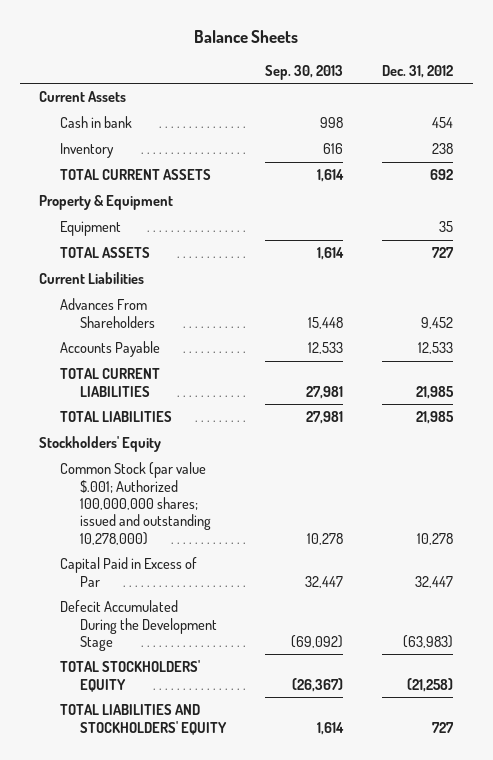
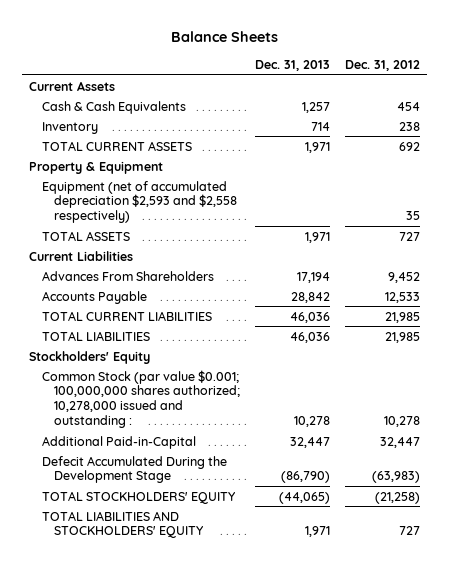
[265,64,344,80] Sep. 30, 2013 -> none
none -> [254,60,330,72] Dec. 31, 2013
[59,116,132,129] Cash in bank -> [41,100,186,114] Cash & Cash Equivalents
[59,221,121,237] Equipment -> [41,180,237,224] Equipment (net of accumulated depreciation $2,593 and $2,558 respectively)
[59,462,212,545] Common Stock (par value $.001; Authorized 100,000,000 shares; issued and outstanding 10,278,000) -> [41,369,240,428] Common Stock (par value $0.001; 100,000,000 shares authorized; 10,278,000 issued and outstanding :
[59,557,197,587] Capital Paid in Excess of Par -> [41,435,196,449] Additional Paid-in-Capital

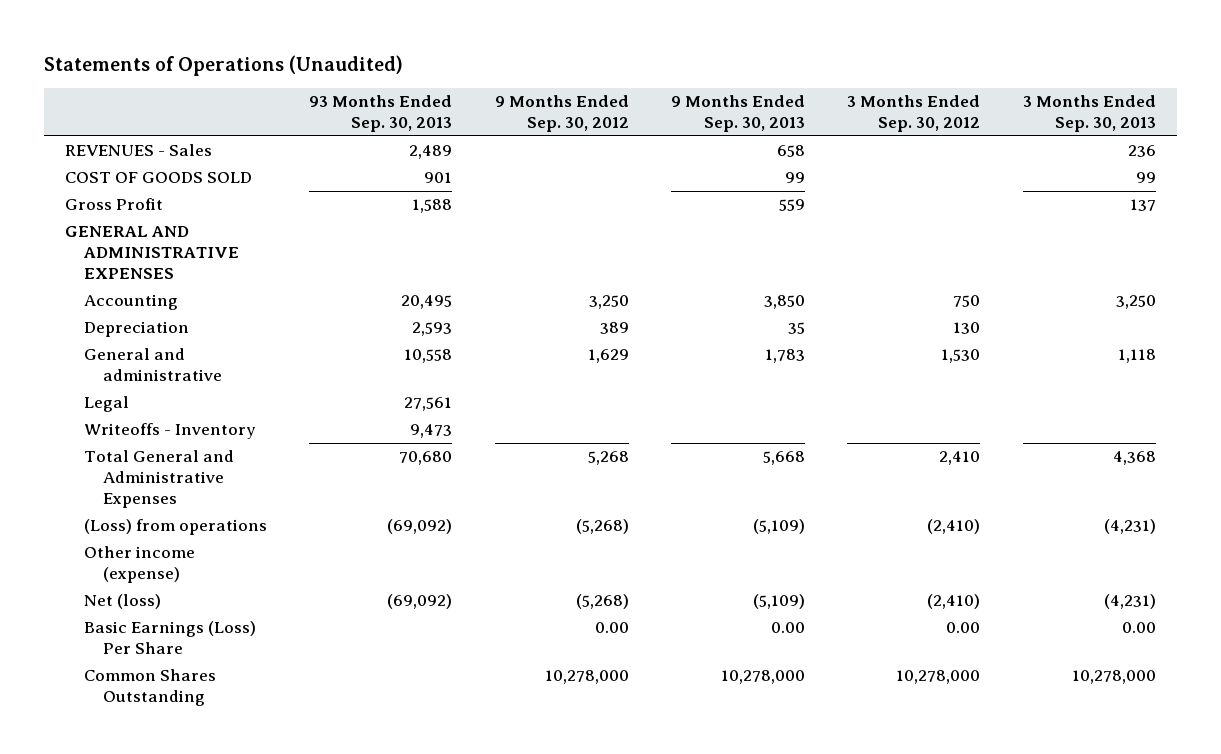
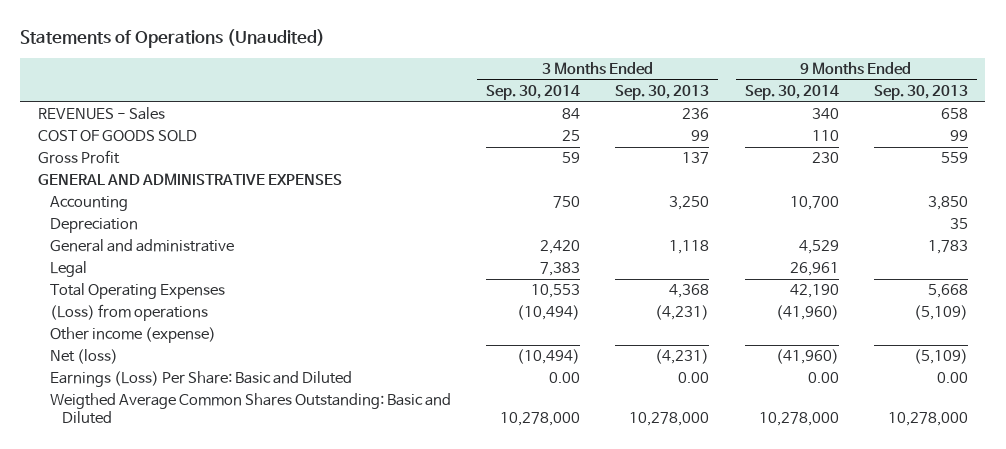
[309,95,453,133] 93 Months Ended Sep. 30, 2013 -> none
[494,95,629,133] 9 Months Ended Sep. 30, 2012 -> none
[847,95,981,133] 3 Months Ended Sep. 30, 2012 -> none
none -> [486,85,581,101] Sep. 30, 2014
none -> [744,85,839,101] Sep. 30, 2014
[84,423,257,440] Writeoffs - Inventory -> none
[84,450,235,509] Total General and Administrative Expenses -> [50,283,226,300] Total Operating Expenses
[84,621,257,655] Basic Earnings (Loss) Per Share -> [50,371,353,388] Earnings (Loss) Per Share: Basic and Diluted
[84,669,217,707] Common Shares Outstanding -> [50,393,452,425] Weigthed Average Common Shares Outstanding: Basic and Diluted

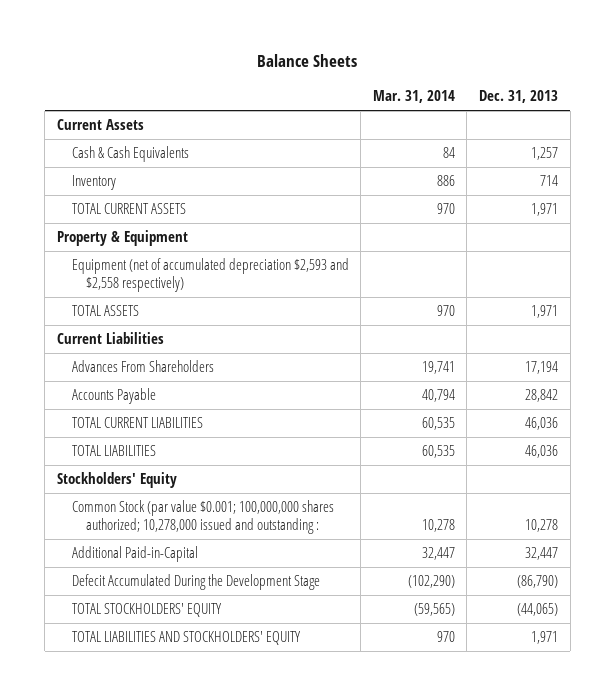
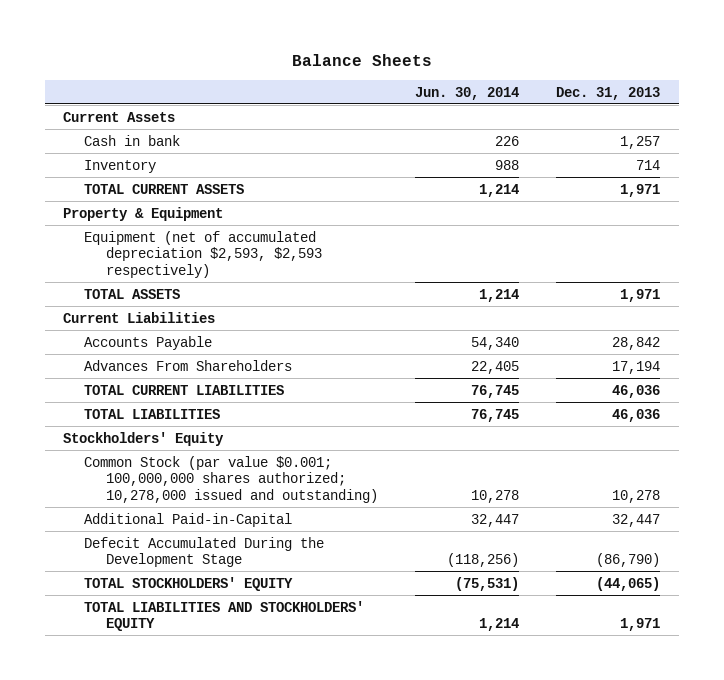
[372,90,455,104] Mar. 31, 2014 -> none
none -> [414,86,519,100] Jun. 30, 2014
[71,146,189,163] Cash & Cash Equivalents -> [84,134,181,146] Cash in bank
[71,258,349,293] Equipment (net of accumulated depreciation $2,593 and $2,558 respectively) -> [84,230,322,278] Equipment (net of accumulated depreciation $2,593, $2,593 respectively)
[71,360,214,373] Advances From Shareholders -> [84,359,293,371] Advances From Shareholders
[71,500,334,535] Common Stock (par value $0.001; 100,000,000 shares authorized; 10,278,000 issued and outstanding : -> [84,455,378,503] Common Stock (par value $0.001; 100,000,000 shares authorized; 10,278,000 issued and outstanding)

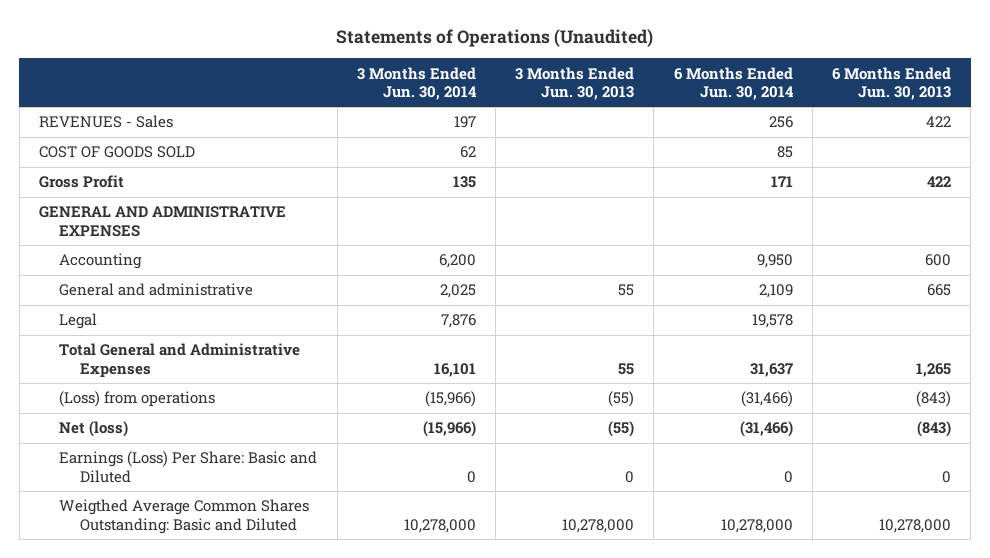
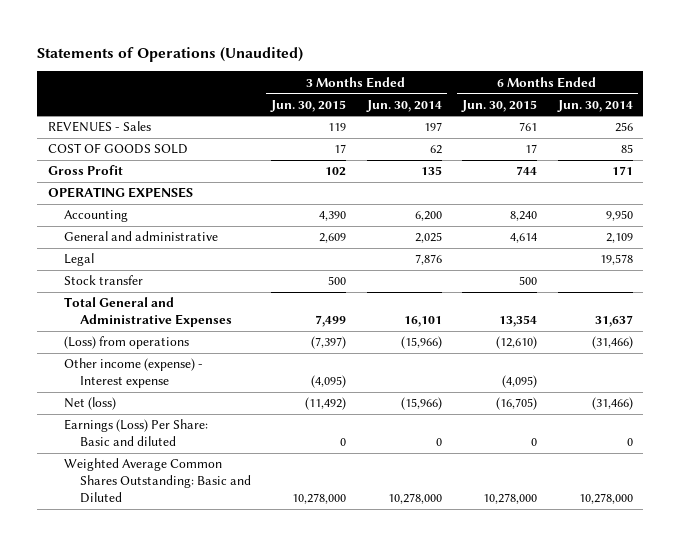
[515,66,635,101] 3 Months Ended Jun. 30, 2013 -> none
[832,66,952,101] 6 Months Ended Jun. 30, 2013 -> none
none -> [270,99,347,112] Jun. 30, 2015
none -> [461,99,538,112] Jun. 30, 2015
[39,206,287,237] GENERAL AND ADMINISTRATIVE EXPENSES -> none
none -> [47,187,193,199] OPERATING EXPENSES
none -> [63,275,143,286] Stock transfer
none -> [63,358,203,389] Other income (expense) - Interest expense
[59,451,318,483] Earnings (Loss) Per Share: Basic and Diluted -> [63,419,208,447] Earnings (Loss) Per Share: Basic and diluted
[59,499,310,534] Weigthed Average Common Shares Outstanding: Basic and Diluted -> [63,458,251,504] Weighted Average Common Shares Outstanding: Basic and Diluted

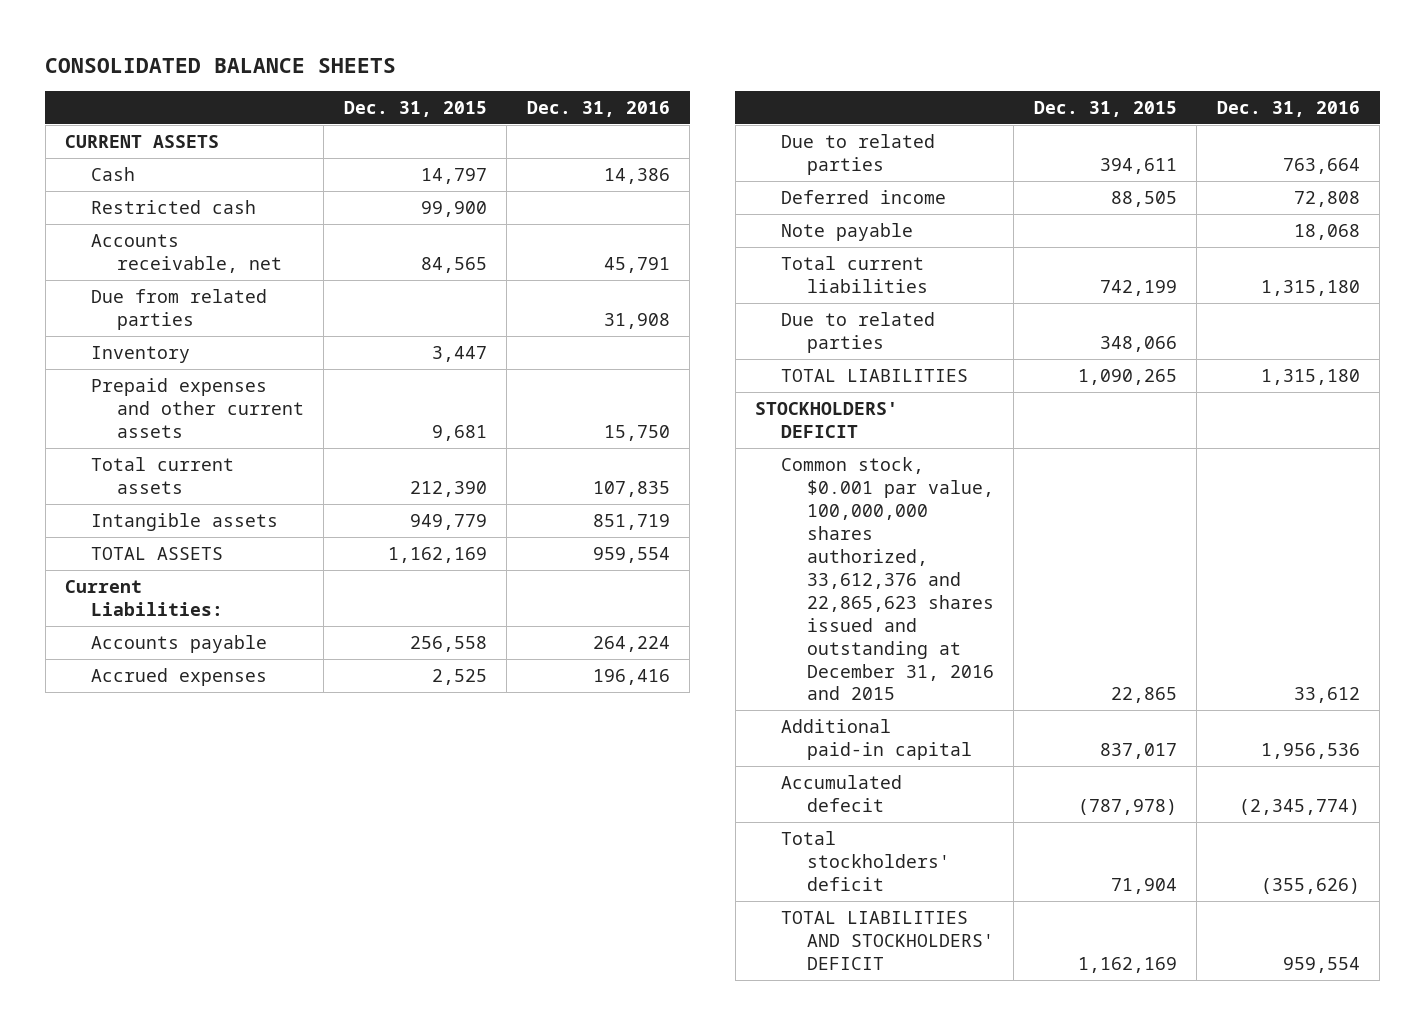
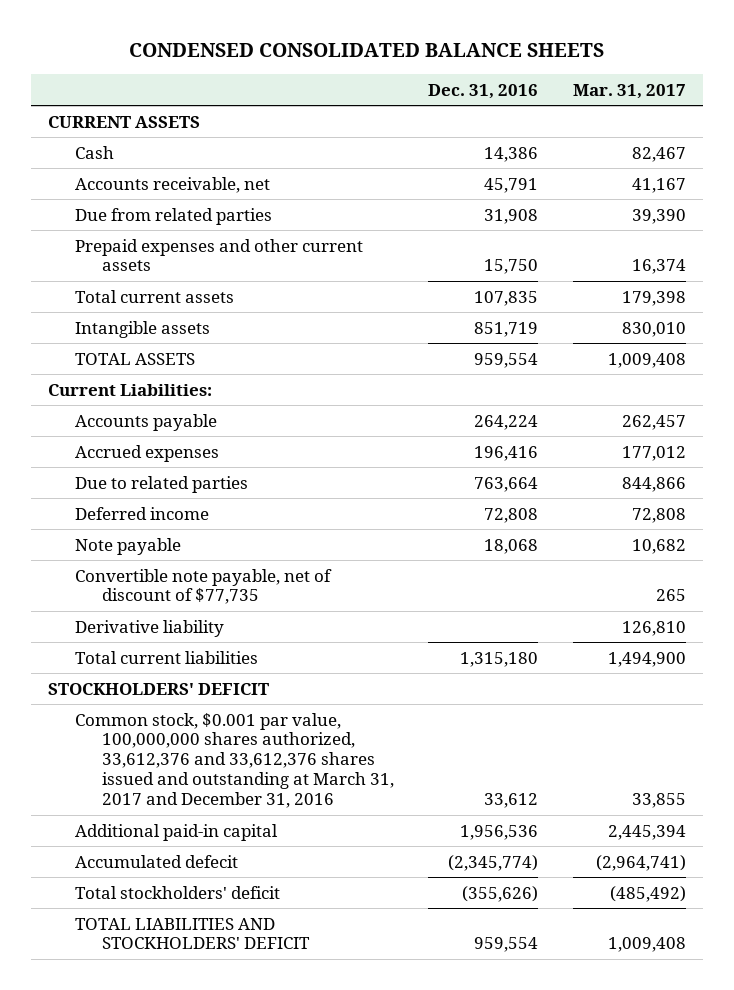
[45,58,397,74] CONSOLIDATED BALANCE SHEETS -> [129,43,605,58] CONDENSED CONSOLIDATED BALANCE SHEETS
[343,101,487,118] Dec. 31, 2015 -> none
none -> [572,83,686,99] Mar. 31, 2017
[90,199,256,214] Restricted cash -> none
[90,345,190,363] Inventory -> none
none -> [74,568,332,605] Convertible note payable, net of discount of $77,735
none -> [74,619,224,637] Derivative liability
[780,311,935,353] Due to related parties -> none
[780,368,968,382] TOTAL LIABILITIES -> none
[780,456,994,701] Common stock, $0.001 par value, 100,000,000 shares authorized, 33,612,376 and 22,865,623 shares issued and outstanding at December 31, 2016 and 2015 -> [74,712,394,809] Common stock, $0.001 par value, 100,000,000 shares authorized, 33,612,376 and 33,612,376 shares issued and outstanding at March 31, 2017 and December 31, 2016

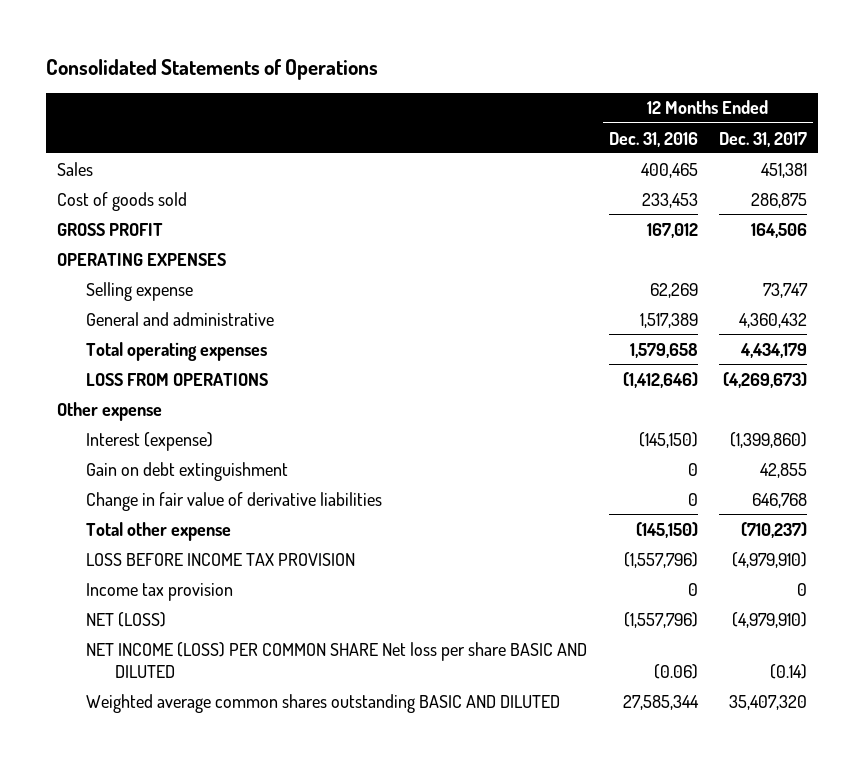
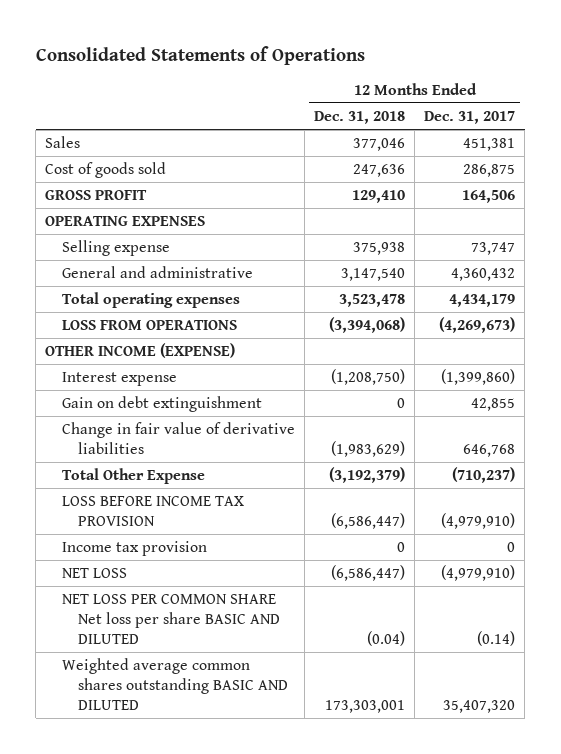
[608,131,698,147] Dec. 31, 2016 -> none
none -> [314,110,406,124] Dec. 31, 2018
[57,401,163,421] Other expense -> [45,343,236,359] OTHER INCOME (EXPENSE)
[86,431,214,451] Interest (expense) -> [61,372,177,387] Interest expense
[86,521,232,541] Total other expense -> [61,468,205,485] Total Other Expense
[86,611,167,627] NET (LOSS) -> [61,568,127,579] NET LOSS
[86,641,588,678] NET INCOME (LOSS) PER COMMON SHARE Net loss per share BASIC AND DILUTED -> [61,594,281,645] NET LOSS PER COMMON SHARE Net loss per share BASIC AND DILUTED

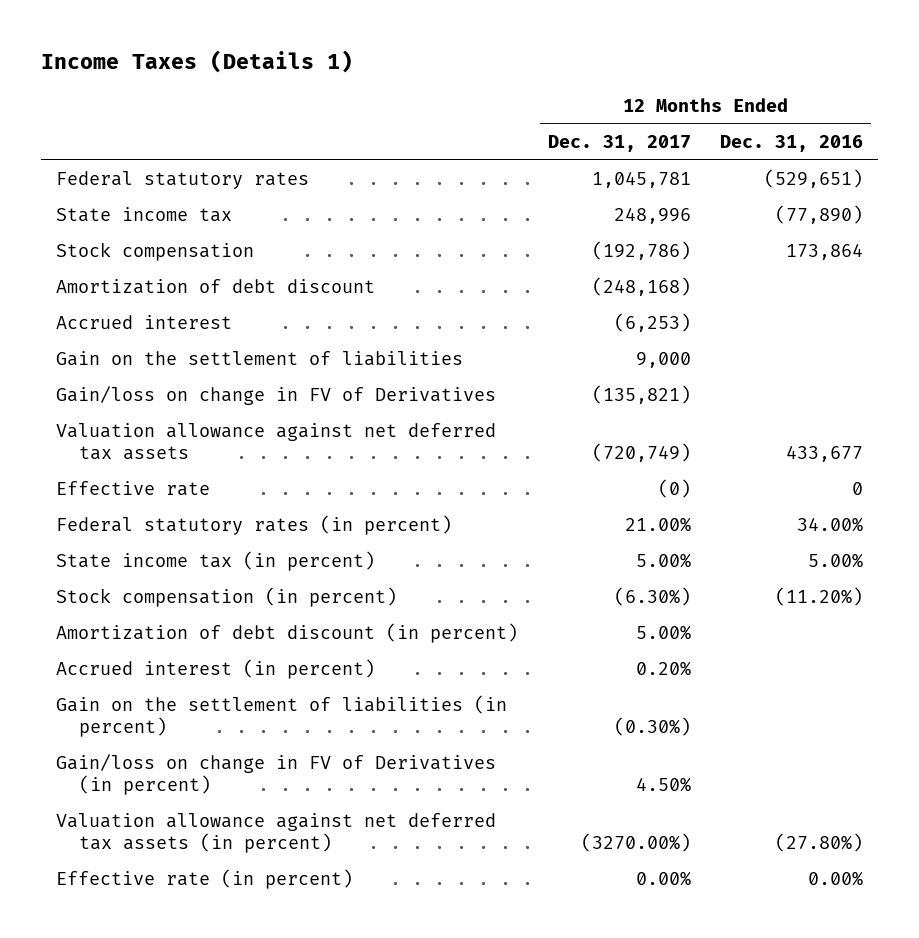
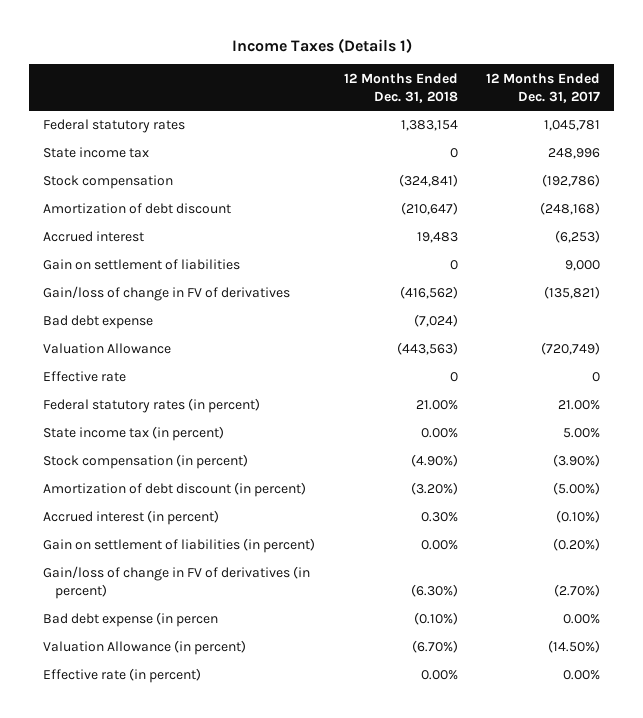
[720,134,864,152] Dec. 31, 2016 -> none
none -> [343,72,458,103] 12 Months Ended Dec. 31, 2018
[55,351,463,367] Gain on the settlement of liabilities -> [43,259,241,271] Gain on settlement of liabilities
[55,386,496,406] Gain/loss on change in FV of Derivatives -> [43,286,291,302] Gain/loss of change in FV of derivatives
none -> [43,315,154,330] Bad debt expense
[55,423,496,461] Valuation allowance against net deferred tax assets -> [43,343,172,355] Valuation Allowance
[657,479,691,499] (0) -> [591,372,600,383] 0
[613,587,691,607] (6.30%) -> [552,454,600,468] (3.90%)
[635,625,691,641] 5.00% -> [552,482,600,496] (5.00%)
[635,661,691,677] 0.20% -> [555,510,600,524] (0.10%)
[55,695,507,738] Gain on the settlement of liabilities (in percent) -> [43,538,316,554] Gain on settlement of liabilities (in percent)
[613,717,691,737] (0.30%) -> [552,538,600,552] (0.20%)
[55,754,496,796] Gain/loss on change in FV of Derivatives (in percent) -> [43,566,311,600] Gain/loss of change in FV of derivatives (in percent)
[635,777,691,793] 4.50% -> [553,584,600,598] (2.70%)
none -> [43,612,219,628] Bad debt expense (in percen
[55,813,496,854] Valuation allowance against net deferred tax assets (in percent) -> [43,640,247,656] Valuation Allowance (in percent)
[580,833,691,853] (3270.00%) -> [547,640,600,654] (14.50%)

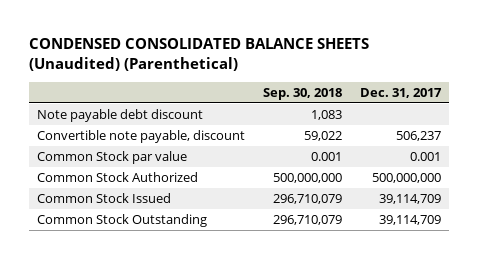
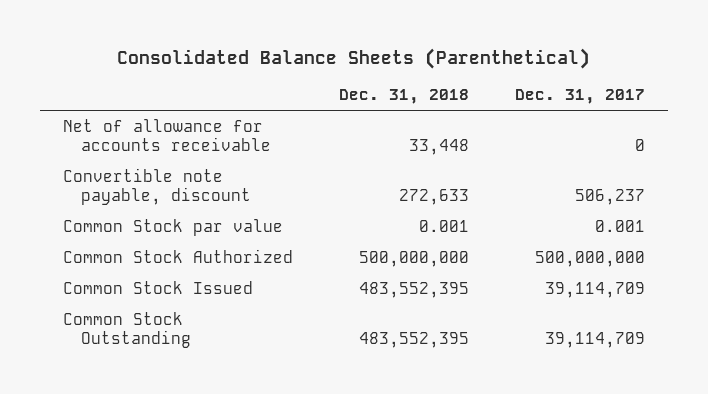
[28,37,369,71] CONDENSED CONSOLIDATED BALANCE SHEETS (Unaudited) (Parenthetical) -> [116,48,590,70] Consolidated Balance Sheets (Parenthetical)
[263,87,343,100] Sep. 30, 2018 -> none
none -> [338,89,469,105] Dec. 31, 2018
[37,109,204,123] Note payable debt discount -> none
none -> [62,118,272,152] Net of allowance for accounts receivable

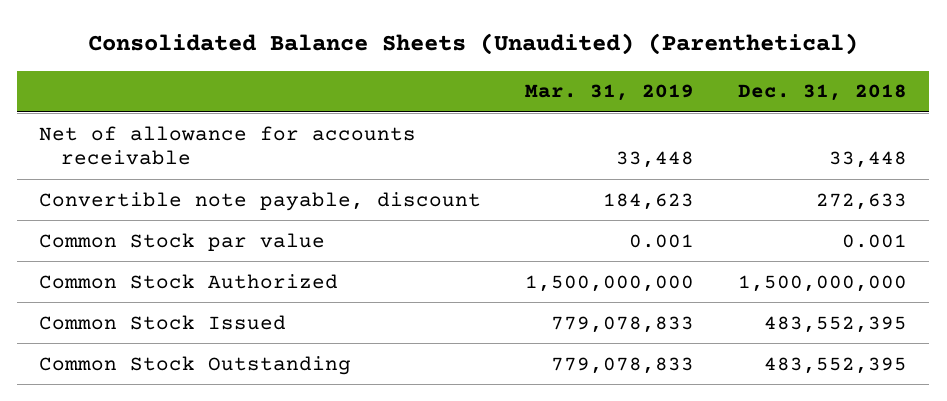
[116,48,590,70] Consolidated Balance Sheets (Parenthetical) -> [88,32,859,55] Consolidated Balance Sheets (Unaudited) (Parenthetical)
[514,89,645,105] Dec. 31, 2017 -> none
none -> [525,84,695,102] Mar. 31, 2019
[358,250,469,267] 500,000,000 -> [738,274,908,292] 1,500,000,000

